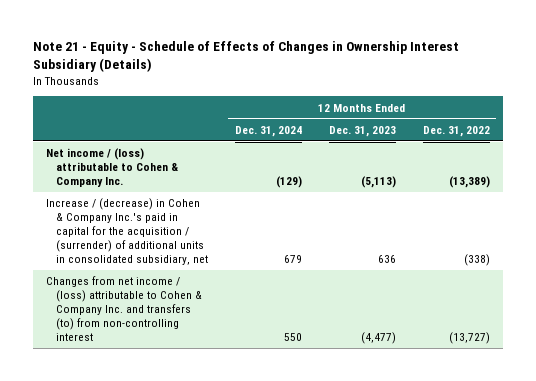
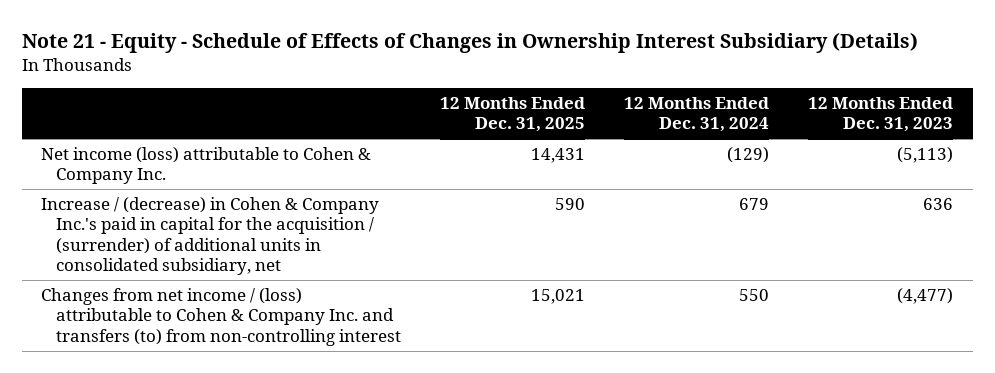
[422,125,490,137] Dec. 31, 2022 -> none
none -> [440,96,586,133] 12 Months Ended Dec. 31, 2025
[46,148,179,188] Net income / (loss) attributable to Cohen & Company Inc. -> [41,146,372,185] Net income (loss) attributable to Cohen & Company Inc.

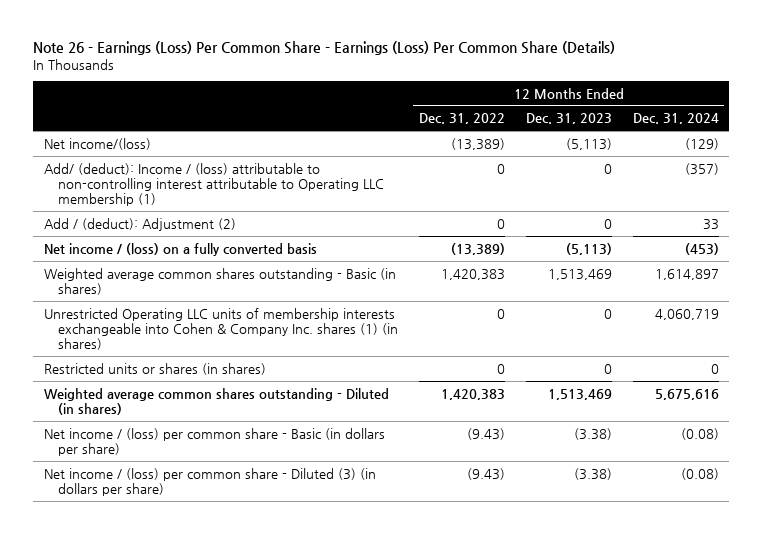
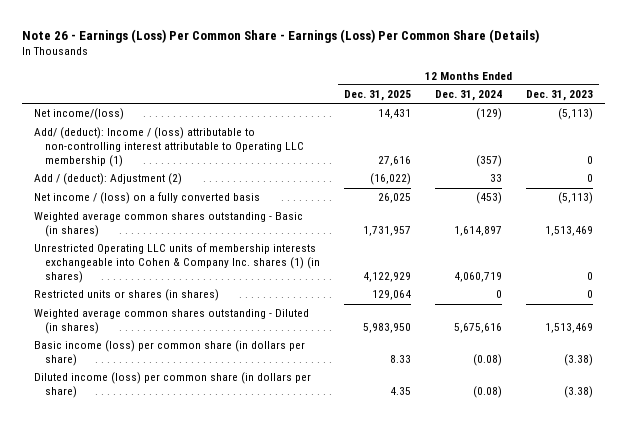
[418,113,505,125] Dec. 31, 2022 -> none
none -> [344,90,412,102] Dec. 31, 2025
[43,427,385,456] Net income / (loss) per common share - Basic (in dollars per share) -> [34,340,306,367] Basic income (loss) per common share (in dollars per share)
[43,467,376,496] Net income / (loss) per common share - Diluted (3) (in dollars per share) -> [34,372,312,399] Diluted income (loss) per common share (in dollars per share)

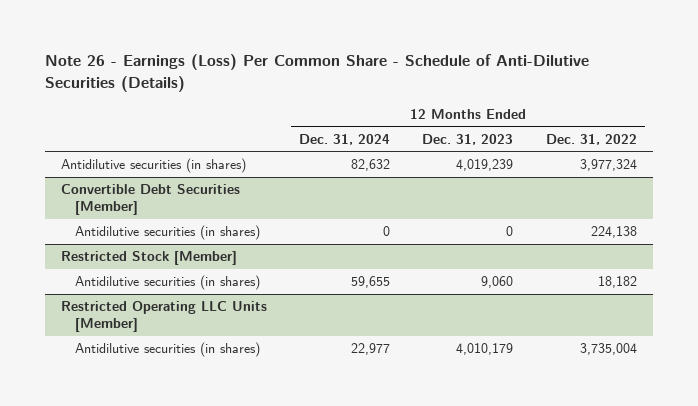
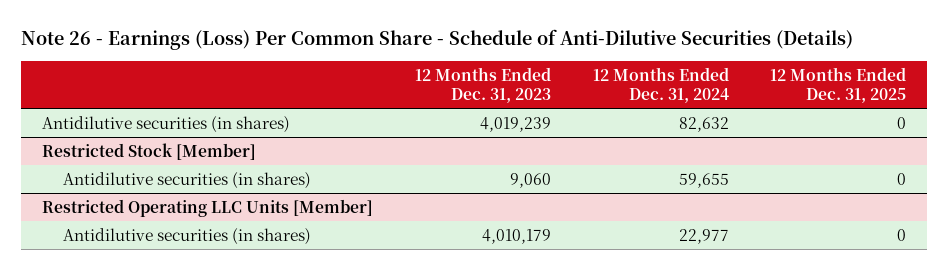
[545,133,637,145] Dec. 31, 2022 -> none
none -> [770,66,907,104] 12 Months Ended Dec. 31, 2025
[60,184,240,216] Convertible Debt Securities [Member] -> none
[74,225,260,241] Antidilutive securities (in shares) -> none

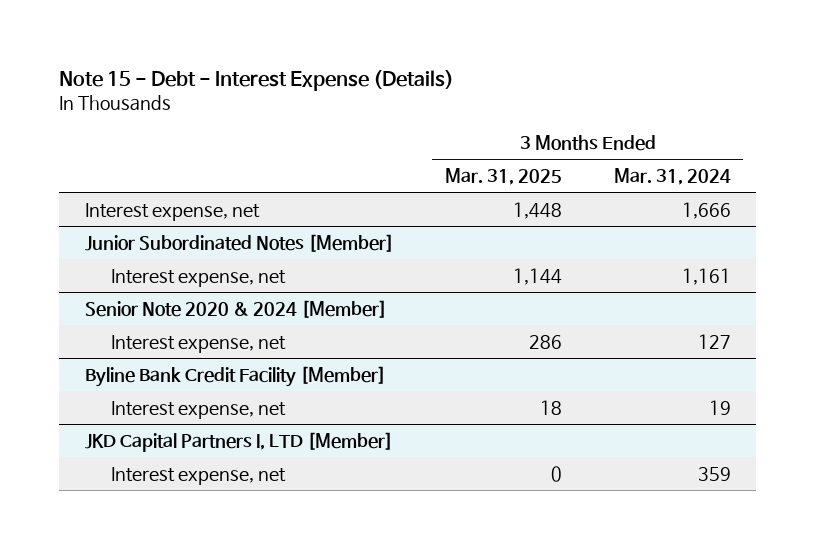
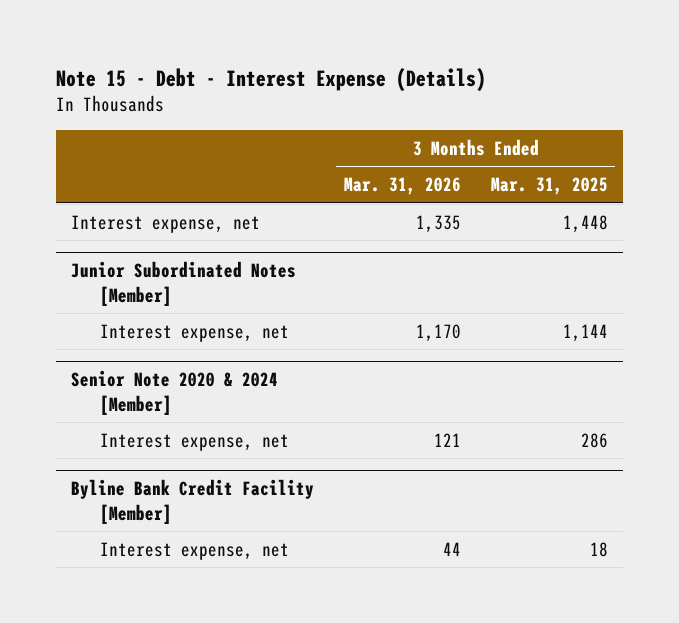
[613,168,731,186] Mar. 31, 2024 -> none
none -> [343,177,461,196] Mar. 31, 2026
[84,431,393,452] JKD Capital Partners I, LTD [Member] -> none
[111,466,287,485] Interest expense, net -> none

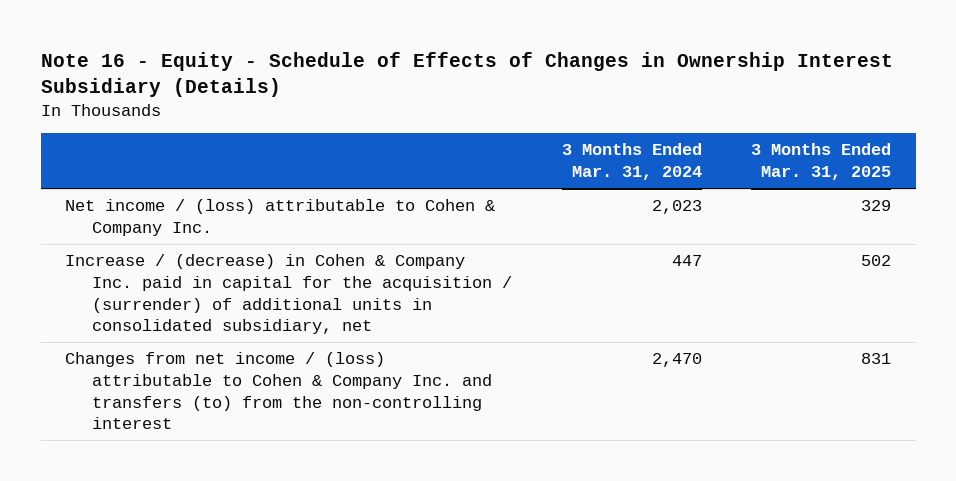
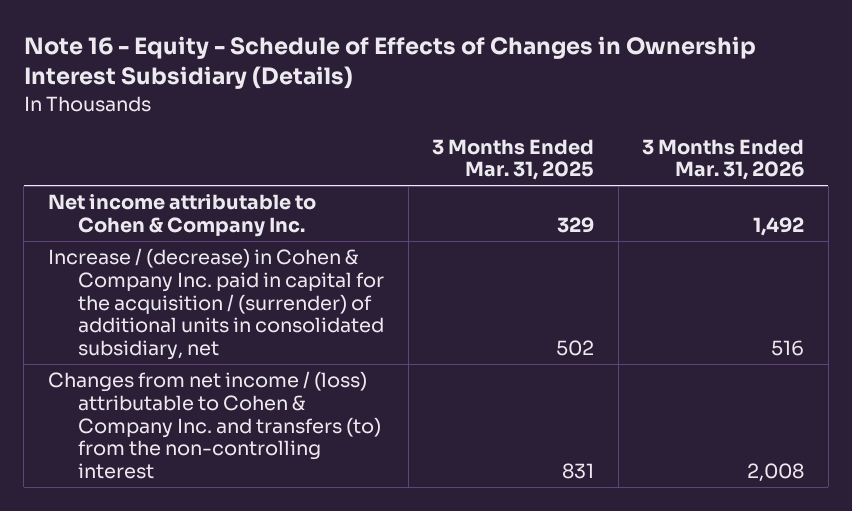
[561,143,702,181] 3 Months Ended Mar. 31, 2024 -> none
none -> [642,138,805,181] 3 Months Ended Mar. 31, 2026
[65,199,496,236] Net income / (loss) attributable to Cohen & Company Inc. -> [47,194,316,237] Net income attributable to Cohen & Company Inc.

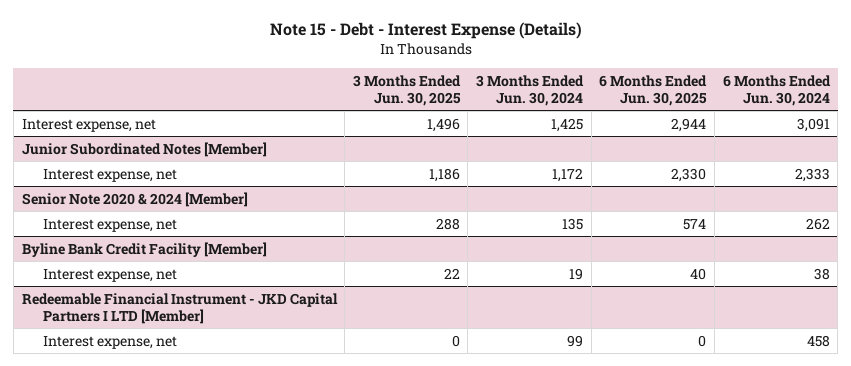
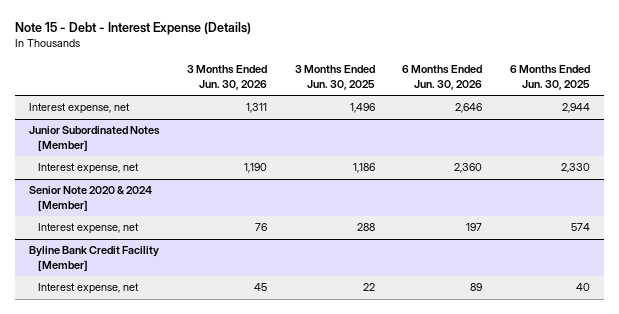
[476,74,585,106] 3 Months Ended Jun. 30, 2024 -> none
[722,74,831,106] 6 Months Ended Jun. 30, 2024 -> none
none -> [187,65,268,90] 3 Months Ended Jun. 30, 2026
none -> [402,65,483,90] 6 Months Ended Jun. 30, 2026
[21,292,338,324] Redeemable Financial Instrument - JKD Capital Partners I LTD [Member] -> none
[43,335,178,349] Interest expense, net -> none

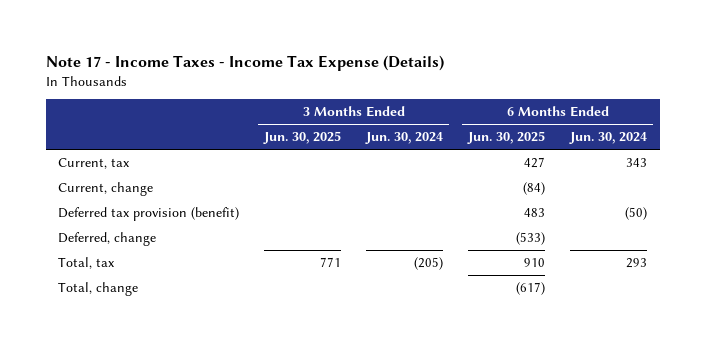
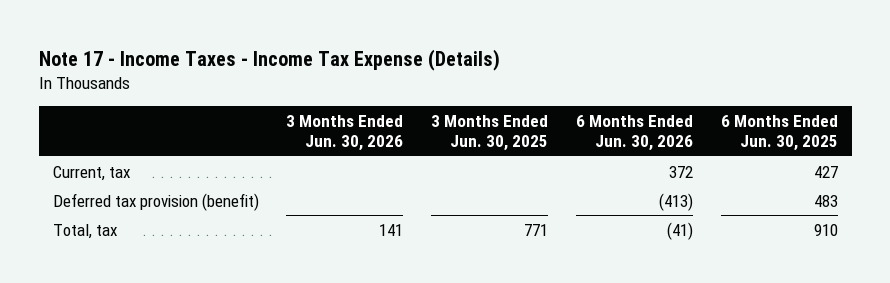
[365,132,444,145] Jun. 30, 2024 -> none
[569,132,648,145] Jun. 30, 2024 -> none
none -> [286,114,404,152] 3 Months Ended Jun. 30, 2026
none -> [575,114,693,152] 6 Months Ended Jun. 30, 2026
[58,181,154,196] Current, change -> none
[58,231,157,246] Deferred, change -> none
[58,281,139,296] Total, change -> none

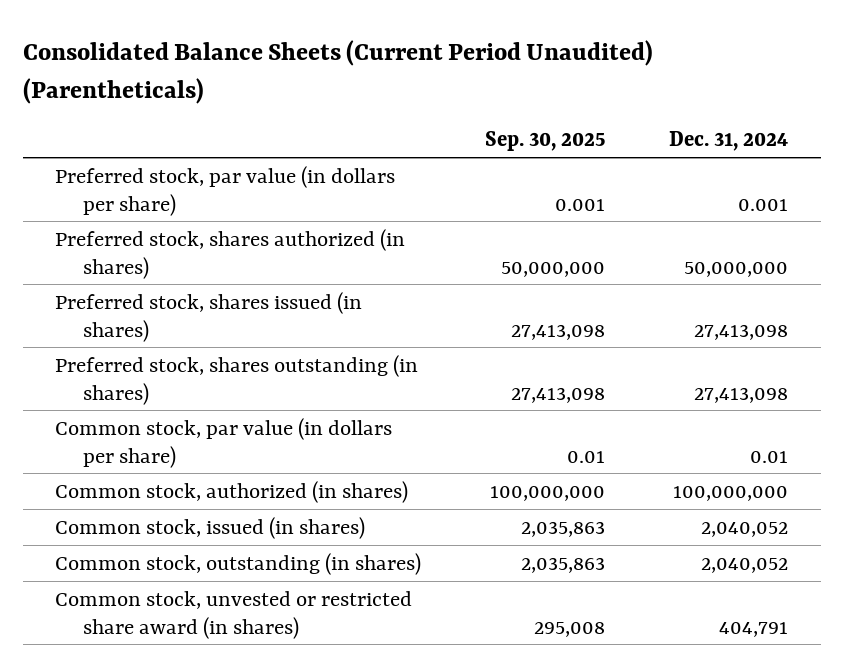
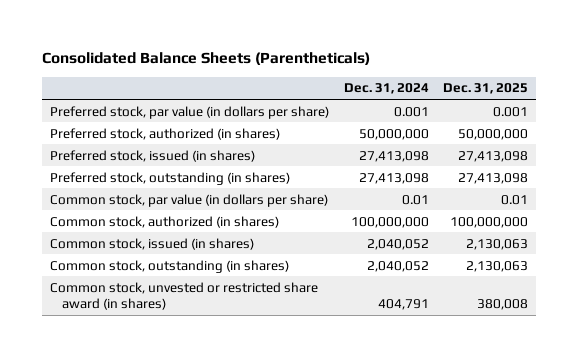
[22,40,653,104] Consolidated Balance Sheets (Current Period Unaudited) (Parentheticals) -> [42,52,371,66] Consolidated Balance Sheets (Parentheticals)
[485,131,606,152] Sep. 30, 2025 -> none
none -> [443,83,529,95] Dec. 31, 2025
[55,228,406,279] Preferred stock, shares authorized (in shares) -> [49,127,280,140] Preferred stock, authorized (in shares)
[55,291,363,342] Preferred stock, shares issued (in shares) -> [49,149,255,162] Preferred stock, issued (in shares)
[55,354,419,405] Preferred stock, shares outstanding (in shares) -> [49,171,290,185] Preferred stock, outstanding (in shares)

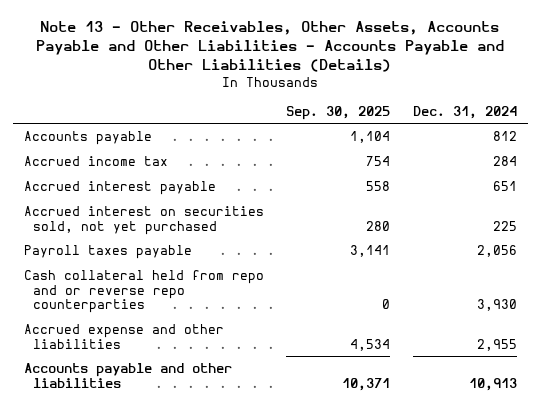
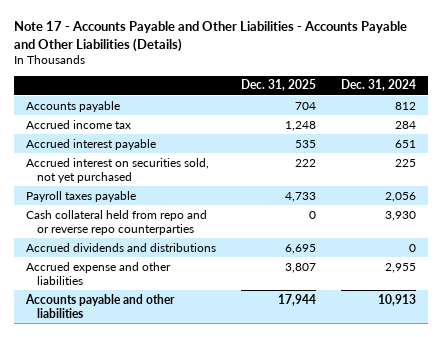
[36,20,505,72] Note 13 - Other Receivables, Other Assets, Accounts Payable and Other Liabilities - Accounts Payable and Other Liabilities (Details) -> [13,21,407,52] Note 17 - Accounts Payable and Other Liabilities - Accounts Payable and Other Liabilities (Details)
[286,105,391,120] Sep. 30, 2025 -> none
none -> [240,79,316,92] Dec. 31, 2025
none -> [26,242,217,252] Accrued dividends and distributions

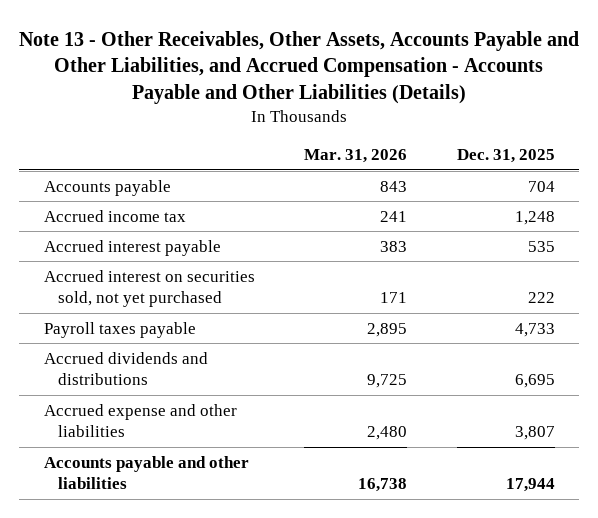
[13,21,407,52] Note 17 - Accounts Payable and Other Liabilities - Accounts Payable and Other Liabilities (Details) -> [19,30,580,104] Note 13 - Other Receivables, Other Assets, Accounts Payable and Other Liabilities, and Accrued Compensation - Accounts Payable and Other Liabilities (Details)
[340,79,416,92] Dec. 31, 2024 -> none
none -> [304,149,408,164] Mar. 31, 2026
[26,209,208,235] Cash collateral held from repo and or reverse repo counterparties -> none

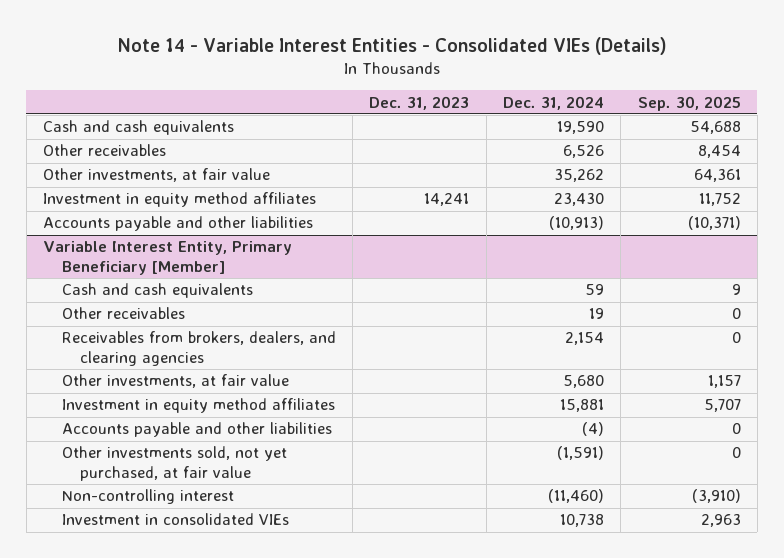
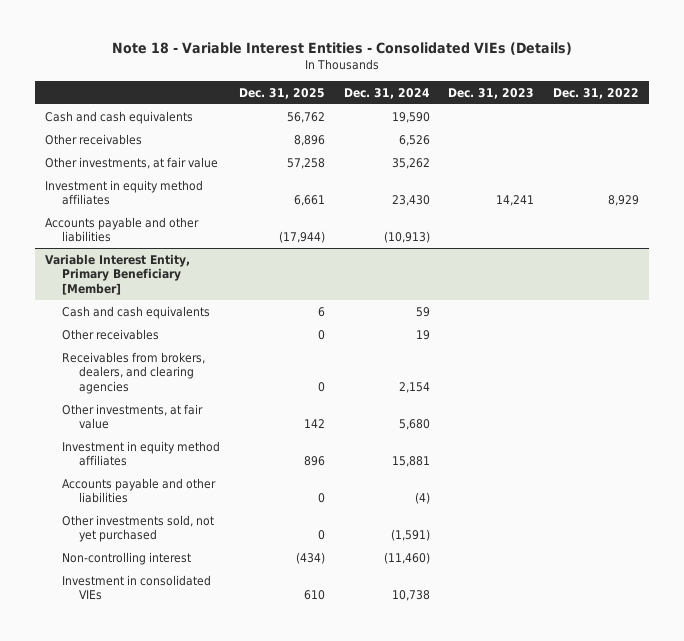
[116,36,667,55] Note 14 - Variable Interest Entities - Consolidated VIEs (Details) -> [112,42,573,56] Note 18 - Variable Interest Entities - Consolidated VIEs (Details)
[637,95,741,111] Sep. 30, 2025 -> none
none -> [238,87,325,99] Dec. 31, 2025
none -> [553,87,640,99] Dec. 31, 2022
[61,446,287,481] Other investments sold, not yet purchased, at fair value -> [61,514,214,543] Other investments sold, not yet purchased

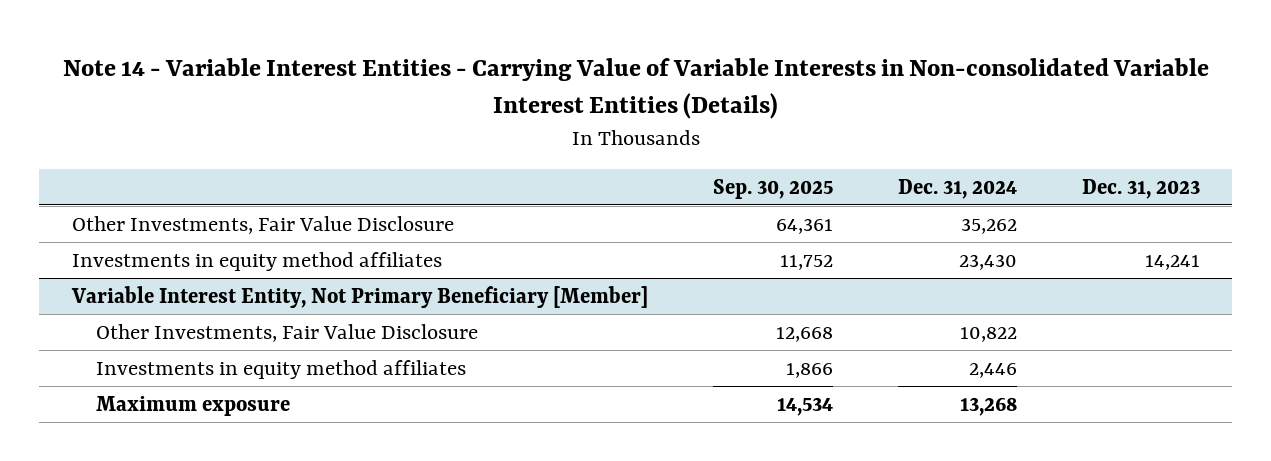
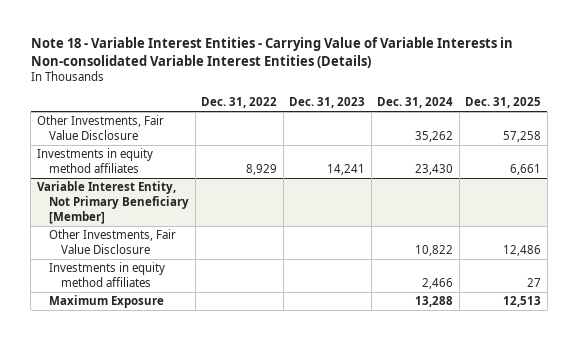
[62,58,1209,120] Note 14 - Variable Interest Entities - Carrying Value of Variable Interests in Non-consolidated Variable Interest Entities (Details) -> [30,37,513,69] Note 18 - Variable Interest Entities - Carrying Value of Variable Interests in Non-consolidated Variable Interest Entities (Details)
[712,178,833,199] Sep. 30, 2025 -> none
none -> [201,97,278,109] Dec. 31, 2022
none -> [465,97,542,109] Dec. 31, 2025
[968,362,1017,378] 2,446 -> [422,277,454,289] 2,466
[95,395,290,416] Maximum exposure -> [49,295,165,309] Maximum Exposure
[959,396,1017,416] 13,268 -> [415,296,454,308] 13,288

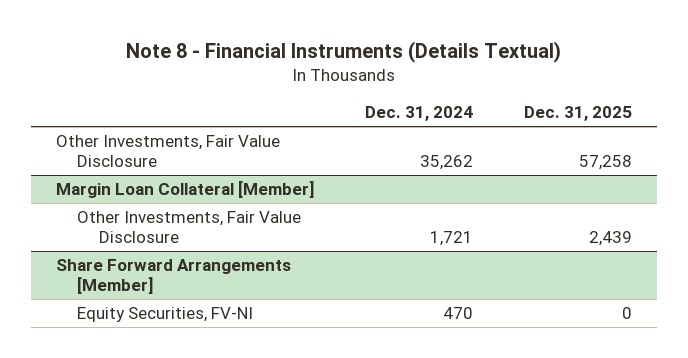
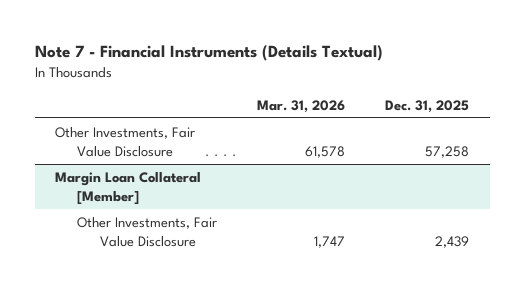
[126,40,562,63] Note 8 - Financial Instruments (Details Textual) -> [34,45,383,62] Note 7 - Financial Instruments (Details Textual)
[365,106,474,122] Dec. 31, 2024 -> none
none -> [257,99,346,113] Mar. 31, 2026
[56,259,292,295] Share Forward Arrangements [Member] -> none
[77,307,254,323] Equity Securities, FV-NI -> none

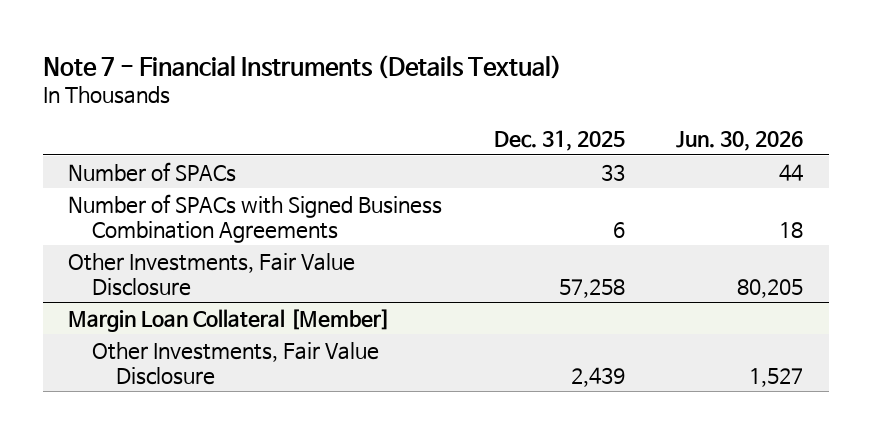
[257,99,346,113] Mar. 31, 2026 -> none
none -> [675,131,803,152] Jun. 30, 2026
none -> [68,161,237,182] Number of SPACs
none -> [68,193,443,243] Number of SPACs with Signed Business Combination Agreements

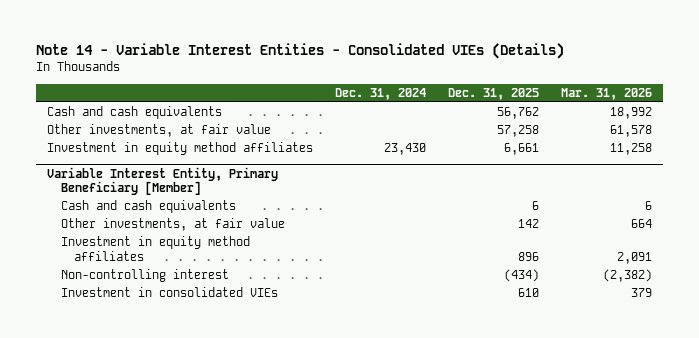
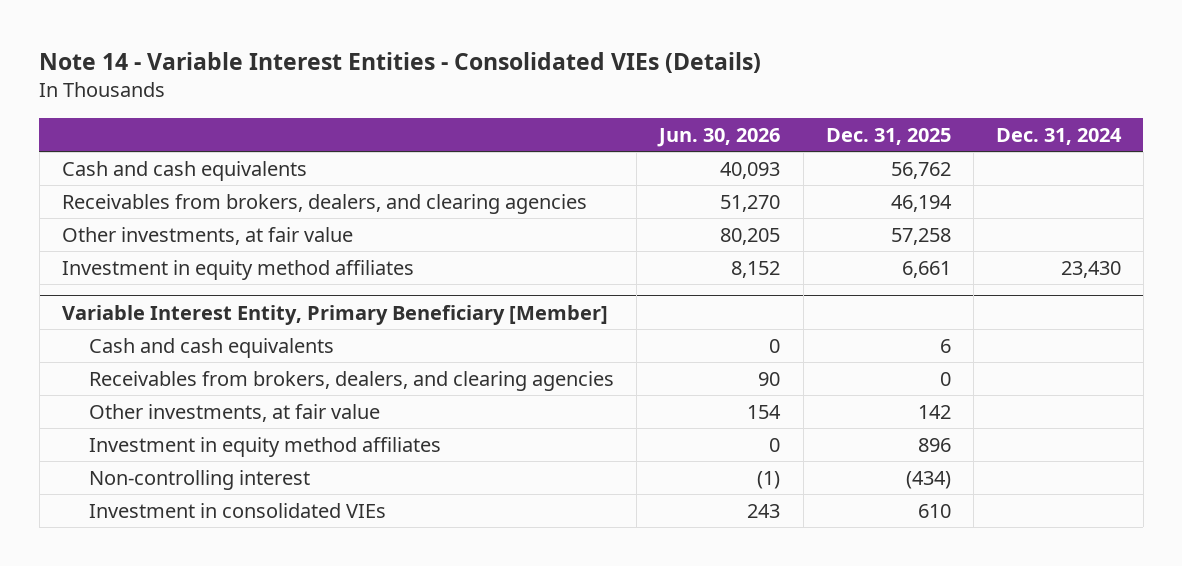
[560,87,652,100] Mar. 31, 2026 -> none
none -> [657,127,781,147] Jun. 30, 2026
none -> [61,193,587,214] Receivables from brokers, dealers, and clearing agencies
none -> [89,370,615,391] Receivables from brokers, dealers, and clearing agencies

